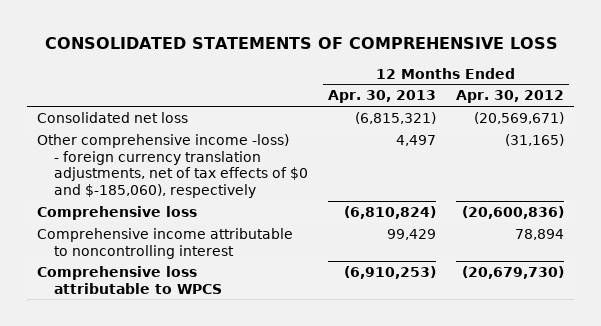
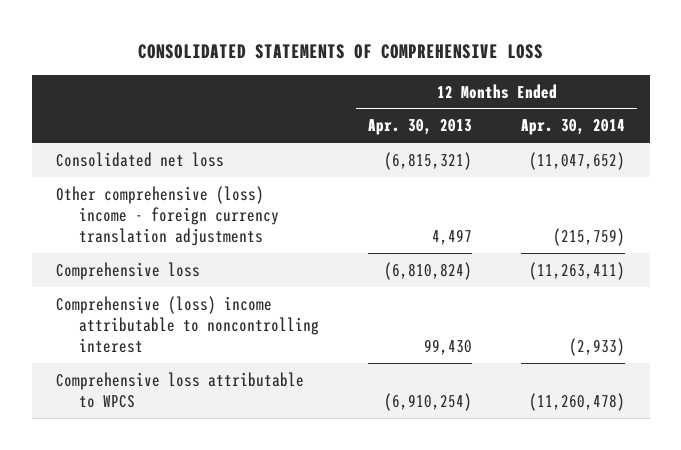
[456,90,565,104] Apr. 30, 2012 -> none
none -> [521,119,626,136] Apr. 30, 2014
[36,133,309,199] Other comprehensive income -loss) - foreign currency translation adjustments, net of tax effects of $0 and $-185,060), respectively -> [56,185,280,246] Other comprehensive (loss) income - foreign currency translation adjustments
[36,227,293,259] Comprehensive income attributable to noncontrolling interest -> [56,295,320,353] Comprehensive (loss) income attributable to noncontrolling interest
[387,228,437,240] 99,429 -> [424,338,473,355] 99,430
[344,265,437,279] (6,910,253) -> [384,392,473,411] (6,910,254)

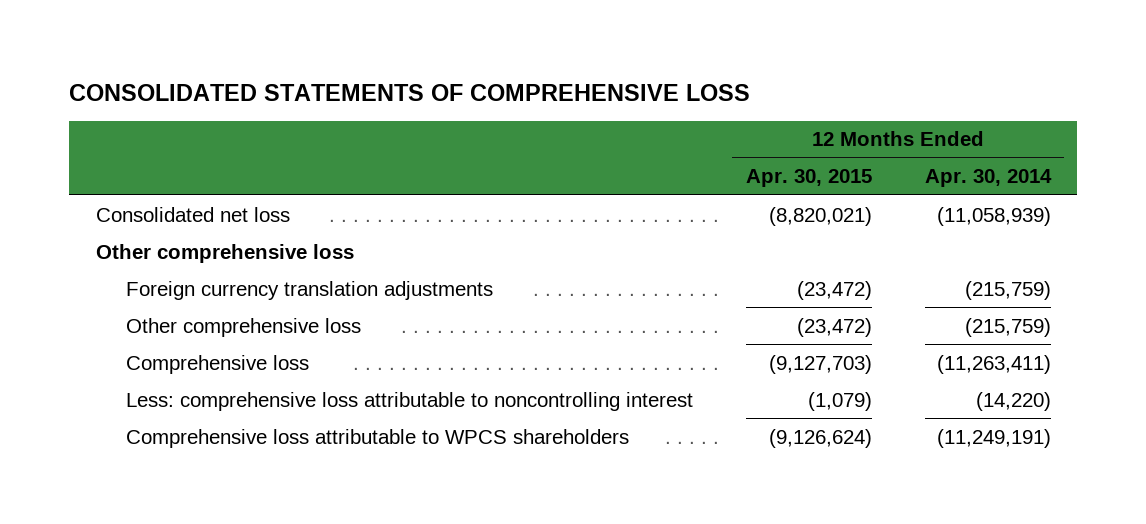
[368,119,473,136] Apr. 30, 2013 -> none
none -> [745,169,872,188] Apr. 30, 2015
[529,151,626,170] (11,047,652) -> [936,206,1051,226] (11,058,939)
none -> [95,243,354,263] Other comprehensive loss
[56,185,280,246] Other comprehensive (loss) income - foreign currency translation adjustments -> [125,280,493,300] Foreign currency translation adjustments
none -> [125,317,361,337] Other comprehensive loss
[56,295,320,353] Comprehensive (loss) income attributable to noncontrolling interest -> [125,391,693,411] Less: comprehensive loss attributable to noncontrolling interest
[569,337,626,356] (2,933) -> [975,391,1051,411] (14,220)
[56,371,305,408] Comprehensive loss attributable to WPCS -> [125,428,629,448] Comprehensive loss attributable to WPCS shareholders
[529,392,626,411] (11,260,478) -> [936,428,1051,448] (11,249,191)

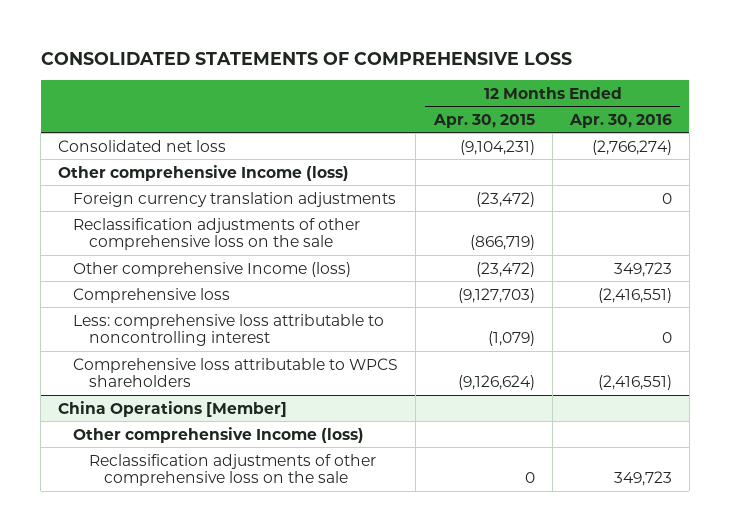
[924,169,1052,188] Apr. 30, 2014 -> none
none -> [568,113,672,128] Apr. 30, 2016
[768,206,872,226] (8,820,021) -> [459,139,535,155] (9,104,231)
[95,243,354,263] Other comprehensive loss -> [58,164,350,181] Other comprehensive Income (loss)
none -> [73,217,361,251] Reclassification adjustments of other comprehensive loss on the sale
[125,317,361,337] Other comprehensive loss -> [73,261,352,277] Other comprehensive Income (loss)
none -> [58,400,288,417] China Operations [Member]
none -> [73,426,365,443] Other comprehensive Income (loss)
none -> [88,453,376,487] Reclassification adjustments of other comprehensive loss on the sale

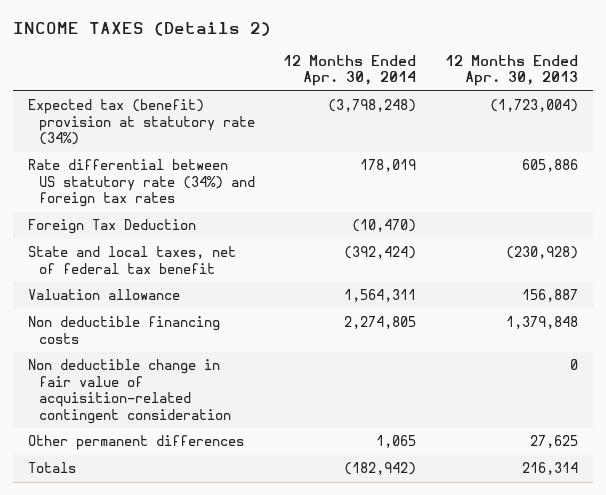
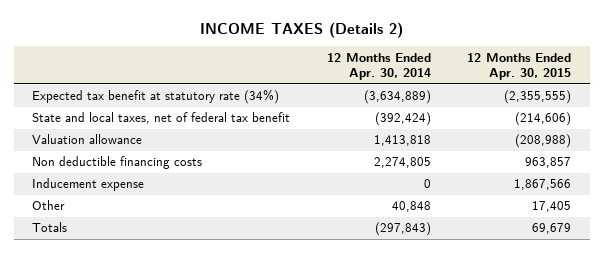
[445,54,579,87] 12 Months Ended Apr. 30, 2013 -> none
none -> [467,52,572,81] 12 Months Ended Apr. 30, 2015
[27,159,255,208] Rate differential between US statutory rate (34%) and foreign tax rates -> none
[27,219,196,235] Foreign Tax Deduction -> none
[27,99,255,146] Expected tax (benefit) provision at statutory rate (34%) -> [32,89,280,105] Expected tax benefit at statutory rate (34%)
[328,99,417,113] (3,798,248) -> [363,90,431,105] (3,634,889)
[344,289,417,303] 1,564,311 -> [373,135,431,147] 1,413,818
[27,359,231,424] Non deductible change in fair value of acquisition-related contingent consideration -> none
none -> [32,178,145,192] Inducement expense
[27,435,244,451] Other permanent differences -> [32,200,66,211] Other
[376,435,417,449] 1,065 -> [391,201,431,213] 40,848
[344,462,417,476] (182,942) -> [374,222,431,237] (297,843)

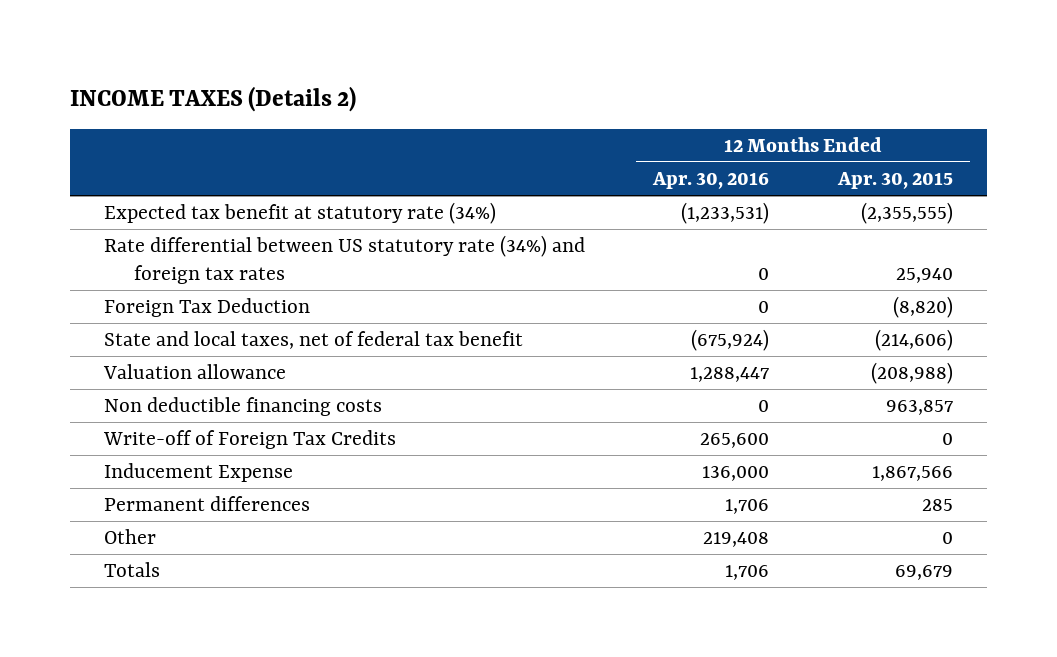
[326,52,431,81] 12 Months Ended Apr. 30, 2014 -> none
none -> [652,172,770,190] Apr. 30, 2016
none -> [103,235,585,284] Rate differential between US statutory rate (34%) and foreign tax rates
none -> [103,298,310,318] Foreign Tax Deduction
none -> [102,430,396,450] Write-off of Foreign Tax Credits
[32,178,145,192] Inducement expense -> [103,463,293,483] Inducement Expense
none -> [103,496,310,512] Permanent differences
[532,201,572,213] 17,405 -> [942,532,954,545] 0

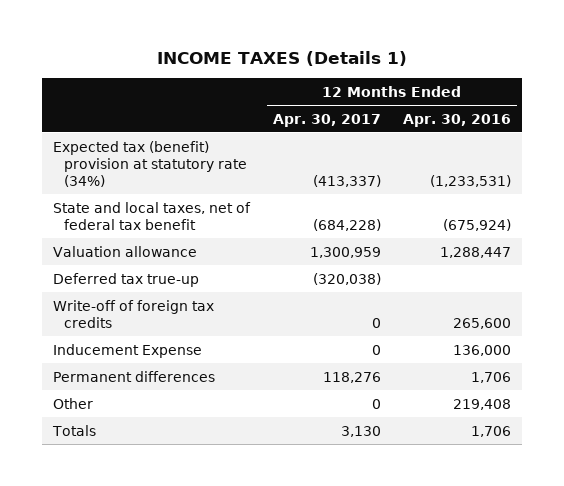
[69,85,356,112] INCOME TAXES (Details 2) -> [157,51,408,67] INCOME TAXES (Details 1)
[837,172,954,190] Apr. 30, 2015 -> none
none -> [272,113,381,127] Apr. 30, 2017
[103,235,585,284] Rate differential between US statutory rate (34%) and foreign tax rates -> none
[103,298,310,318] Foreign Tax Deduction -> none
[103,202,496,225] Expected tax benefit at statutory rate (34%) -> [53,140,247,188] Expected tax (benefit) provision at statutory rate (34%)
[103,397,382,417] Non deductible financing costs -> none
none -> [53,272,200,287] Deferred tax true-up
[102,430,396,450] Write-off of Foreign Tax Credits -> [53,299,215,328] Write-off of foreign tax credits

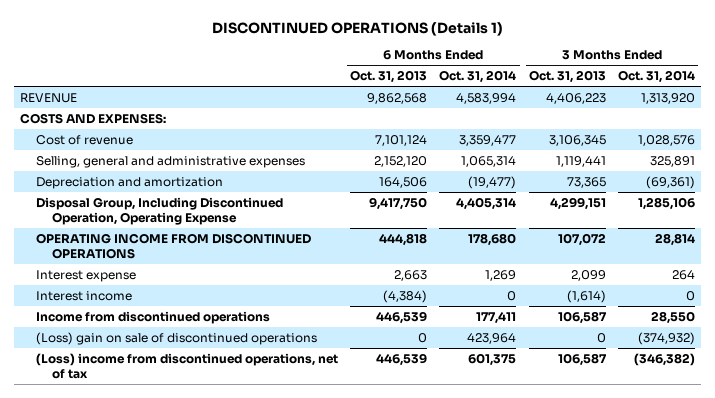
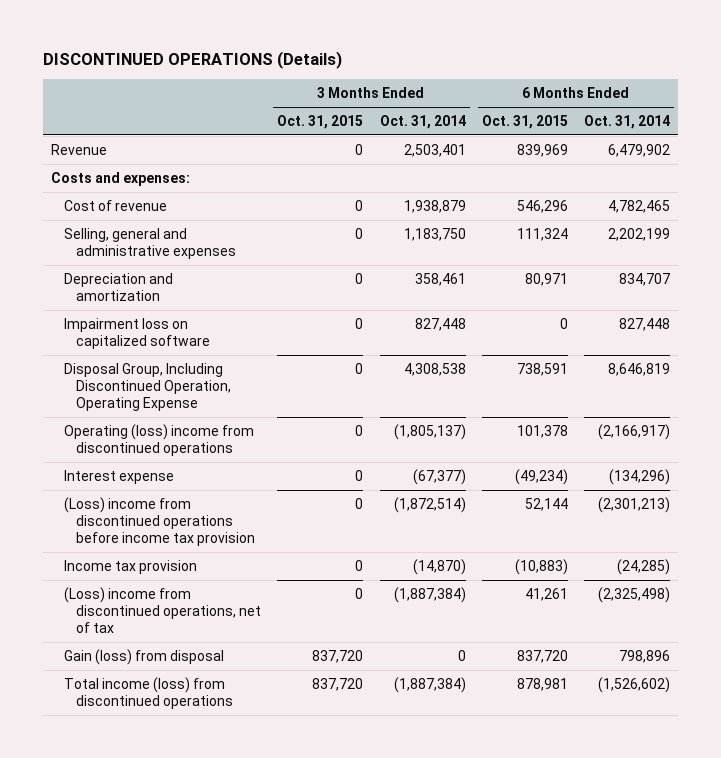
[211,21,503,36] DISCONTINUED OPERATIONS (Details 1) -> [42,50,342,69] DISCONTINUED OPERATIONS (Details)
[350,70,428,84] Oct. 31, 2013 -> none
[528,70,606,84] Oct. 31, 2013 -> none
none -> [277,115,364,130] Oct. 31, 2015
none -> [481,115,568,130] Oct. 31, 2015
[35,290,132,301] Interest income -> none
[35,331,317,345] (Loss) gain on sale of discontinued operations -> none
[20,92,78,103] REVENUE -> [50,144,107,156] Revenue
[456,92,517,104] 4,583,994 -> [607,144,670,158] 6,479,902
[640,92,695,104] 1,313,920 -> [403,144,466,158] 2,503,401
[20,112,167,124] COSTS AND EXPENSES: -> [50,172,190,187] Costs and expenses:
[459,134,517,146] 3,359,477 -> [607,200,670,214] 4,782,465
[637,134,695,146] 1,028,576 -> [403,200,466,214] 1,938,879
[461,155,517,167] 1,065,314 -> [607,228,670,242] 2,202,199
[649,155,695,167] 325,891 -> [403,228,466,242] 1,183,750
[468,175,517,189] (19,477) -> [618,273,670,287] 834,707
[645,175,695,189] (69,361) -> [414,273,466,287] 358,461
none -> [63,318,211,350] Impairment loss on capitalized software
[456,196,517,210] 4,405,314 -> [607,363,670,377] 8,646,819
[637,196,695,210] 1,285,106 -> [403,363,466,377] 4,308,538
[35,232,311,259] OPERATING INCOME FROM DISCONTINUED OPERATIONS -> [63,424,254,457] Operating (loss) income from discontinued operations
[468,232,517,246] 178,680 -> [597,424,670,441] (2,166,917)
[654,232,695,246] 28,814 -> [393,424,466,441] (1,805,137)
[485,269,517,281] 1,269 -> [608,469,670,486] (134,296)
[671,269,695,280] 264 -> [412,469,466,486] (67,377)
[35,310,270,324] Income from discontinued operations -> [63,497,256,547] (Loss) income from discontinued operations before income tax provision
[476,311,517,324] 177,411 -> [597,497,670,514] (2,301,213)
[650,310,695,324] 28,550 -> [393,497,466,514] (1,872,514)
none -> [63,560,197,575] Income tax provision
[468,352,517,366] 601,375 -> [597,587,670,604] (2,325,498)
[633,352,695,366] (346,382) -> [393,587,466,604] (1,887,384)
none -> [63,649,224,666] Gain (loss) from disposal
none -> [63,677,234,710] Total income (loss) from discontinued operations

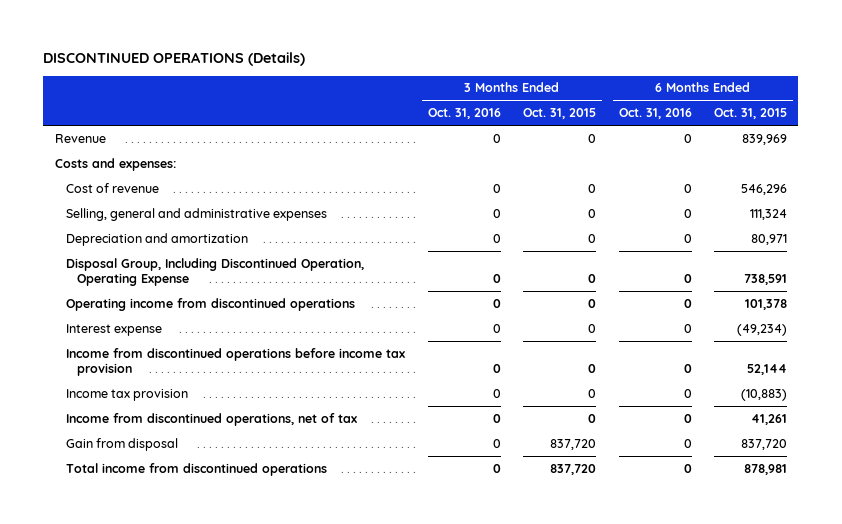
[379,115,466,130] Oct. 31, 2014 -> none
[583,115,670,130] Oct. 31, 2014 -> none
none -> [427,108,501,120] Oct. 31, 2016
none -> [618,108,692,120] Oct. 31, 2016
[63,318,211,350] Impairment loss on capitalized software -> none
[63,424,254,457] Operating (loss) income from discontinued operations -> [65,297,355,311] Operating income from discontinued operations
[63,497,256,547] (Loss) income from discontinued operations before income tax provision -> [65,347,405,376] Income from discontinued operations before income tax provision
[63,587,262,634] (Loss) income from discontinued operations, net of tax -> [65,412,357,426] Income from discontinued operations, net of tax
[63,649,224,666] Gain (loss) from disposal -> [65,437,178,451] Gain from disposal
[63,677,234,710] Total income (loss) from discontinued operations -> [65,462,327,476] Total income from discontinued operations

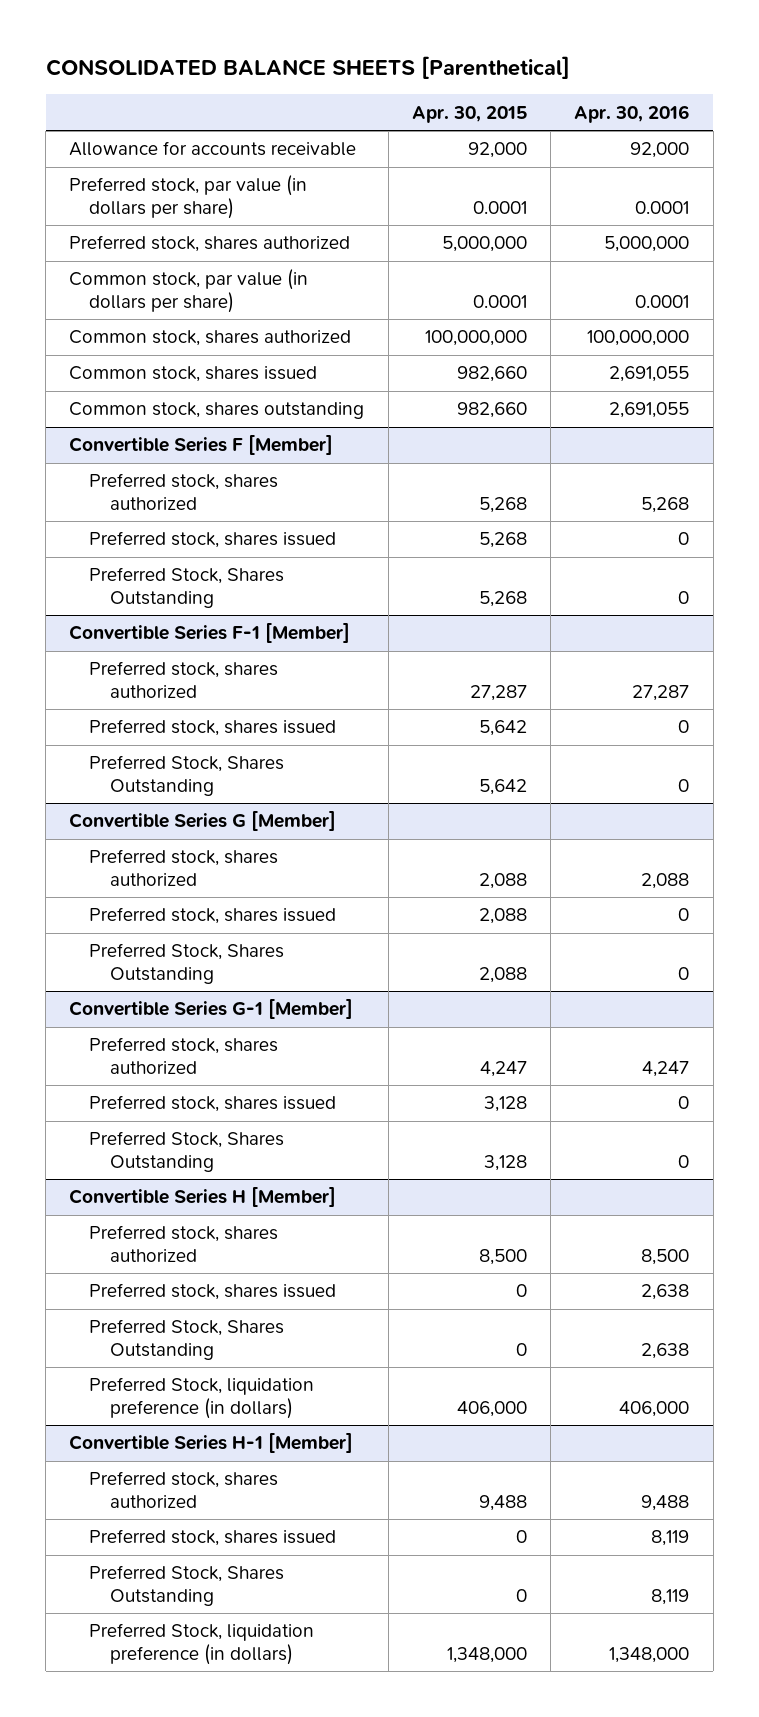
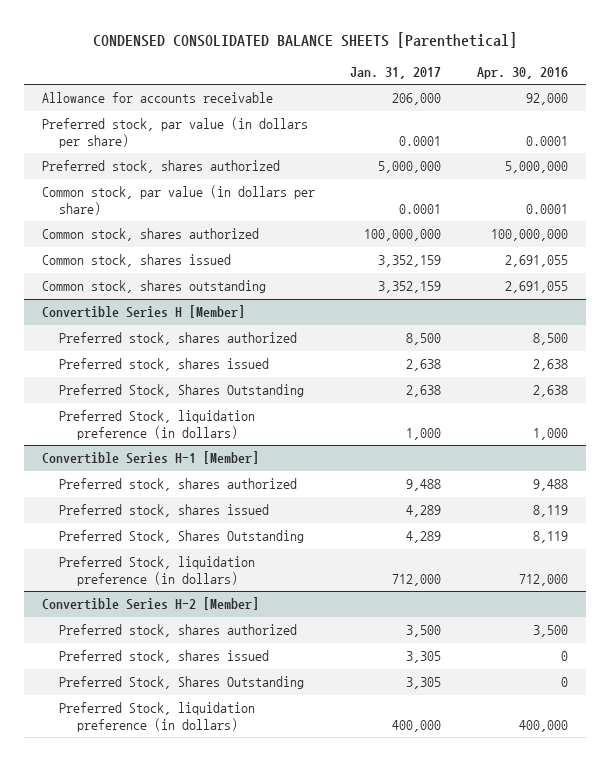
[45,56,570,80] CONSOLIDATED BALANCE SHEETS [Parenthetical] -> [92,31,517,48] CONDENSED CONSOLIDATED BALANCE SHEETS [Parenthetical]
[411,105,527,123] Apr. 30, 2015 -> none
none -> [350,66,442,79] Jan. 31, 2017
[69,435,334,456] Convertible Series F [Member] -> none
[89,473,279,510] Preferred stock, shares authorized -> none
[89,531,337,549] Preferred stock, shares issued -> none
[89,567,285,608] Preferred Stock, Shares Outstanding -> none
[69,623,351,644] Convertible Series F-1 [Member] -> none
[89,661,279,698] Preferred stock, shares authorized -> none
[89,719,337,737] Preferred stock, shares issued -> none
[89,755,285,796] Preferred Stock, Shares Outstanding -> none
[69,811,337,832] Convertible Series G [Member] -> none
[89,849,279,886] Preferred stock, shares authorized -> none
[89,907,337,925] Preferred stock, shares issued -> none
[89,943,285,984] Preferred Stock, Shares Outstanding -> none
[69,999,354,1020] Convertible Series G-1 [Member] -> none
[89,1037,279,1074] Preferred stock, shares authorized -> none
[89,1095,337,1113] Preferred stock, shares issued -> none
[89,1131,285,1172] Preferred Stock, Shares Outstanding -> none
[619,1400,690,1417] 406,000 -> [532,427,568,440] 1,000
[609,1646,690,1663] 1,348,000 -> [518,573,568,586] 712,000
none -> [41,597,259,611] Convertible Series H-2 [Member]
none -> [59,624,298,638] Preferred stock, shares authorized
none -> [59,650,270,664] Preferred stock, shares issued
none -> [59,676,305,690] Preferred Stock, Shares Outstanding
none -> [59,702,256,732] Preferred Stock, liquidation preference (in dollars)

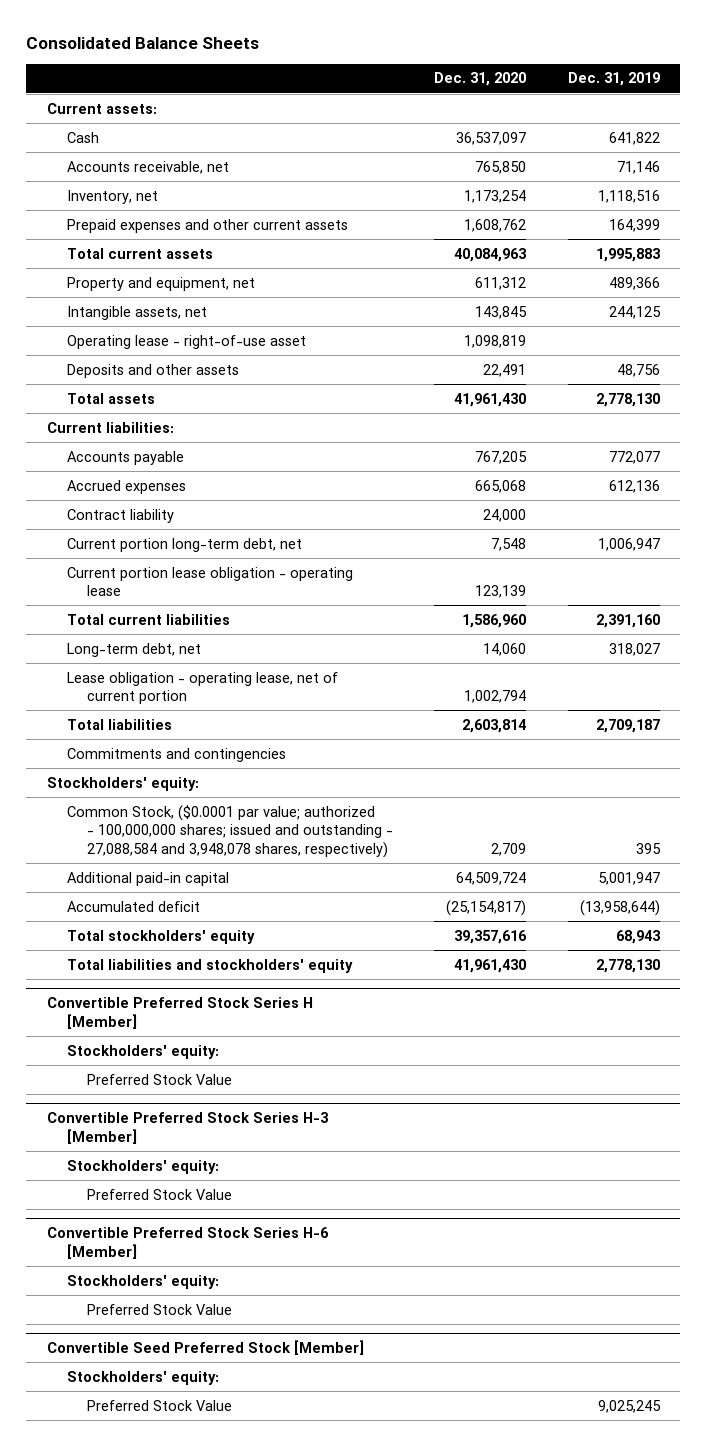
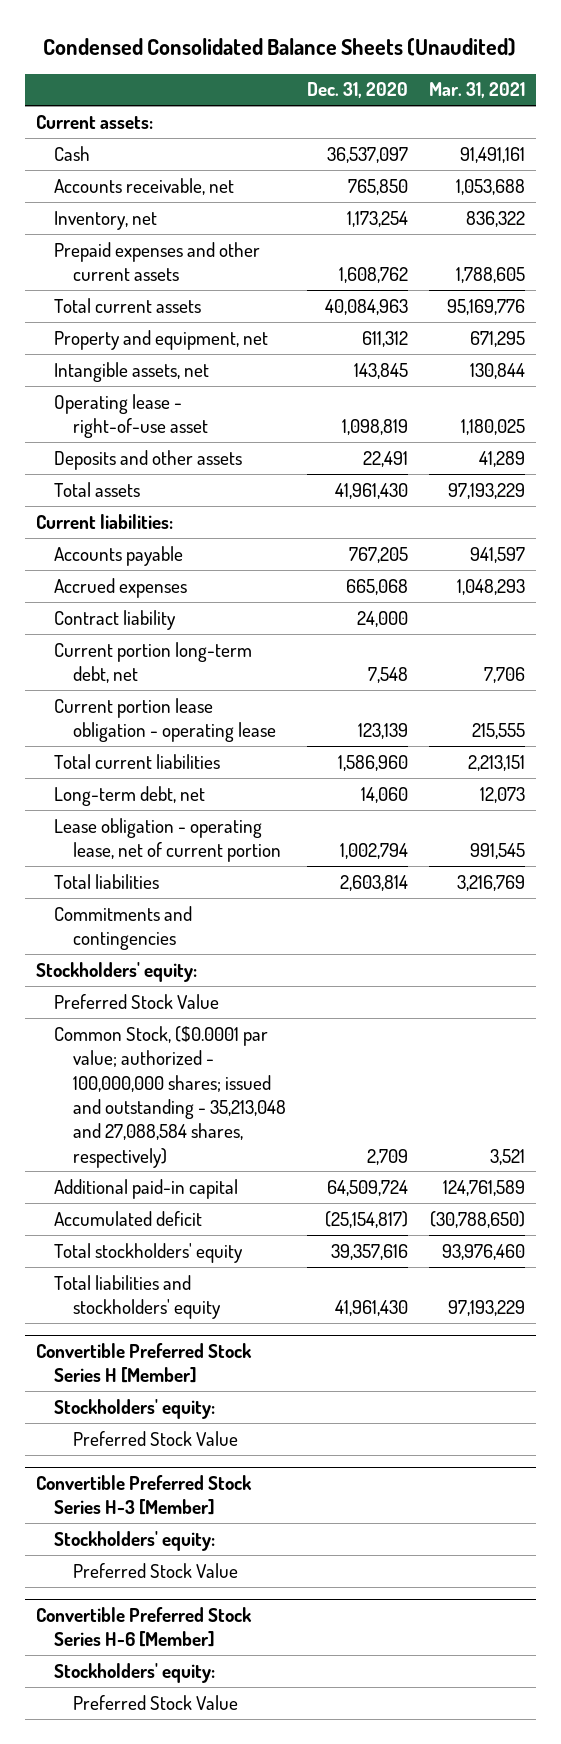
[26,37,260,50] Consolidated Balance Sheets -> [43,37,517,56] Condensed Consolidated Balance Sheets (Unaudited)
[567,72,660,87] Dec. 31, 2019 -> none
none -> [429,82,526,99] Mar. 31, 2021
none -> [54,993,220,1009] Preferred Stock Value
[66,804,393,859] Common Stock, ($0.0001 par value; authorized - 100,000,000 shares; issued and outstanding - 27,088,584 and 3,948,078 shares, respectively) -> [54,1025,287,1168] Common Stock, ($0.0001 par value; authorized - 100,000,000 shares; issued and outstanding - 35,213,048 and 27,088,584 shares, respectively)
[47,1339,365,1355] Convertible Seed Preferred Stock [Member] -> none
[66,1370,219,1385] Stockholders' equity: -> none
[86,1399,232,1411] Preferred Stock Value -> none

